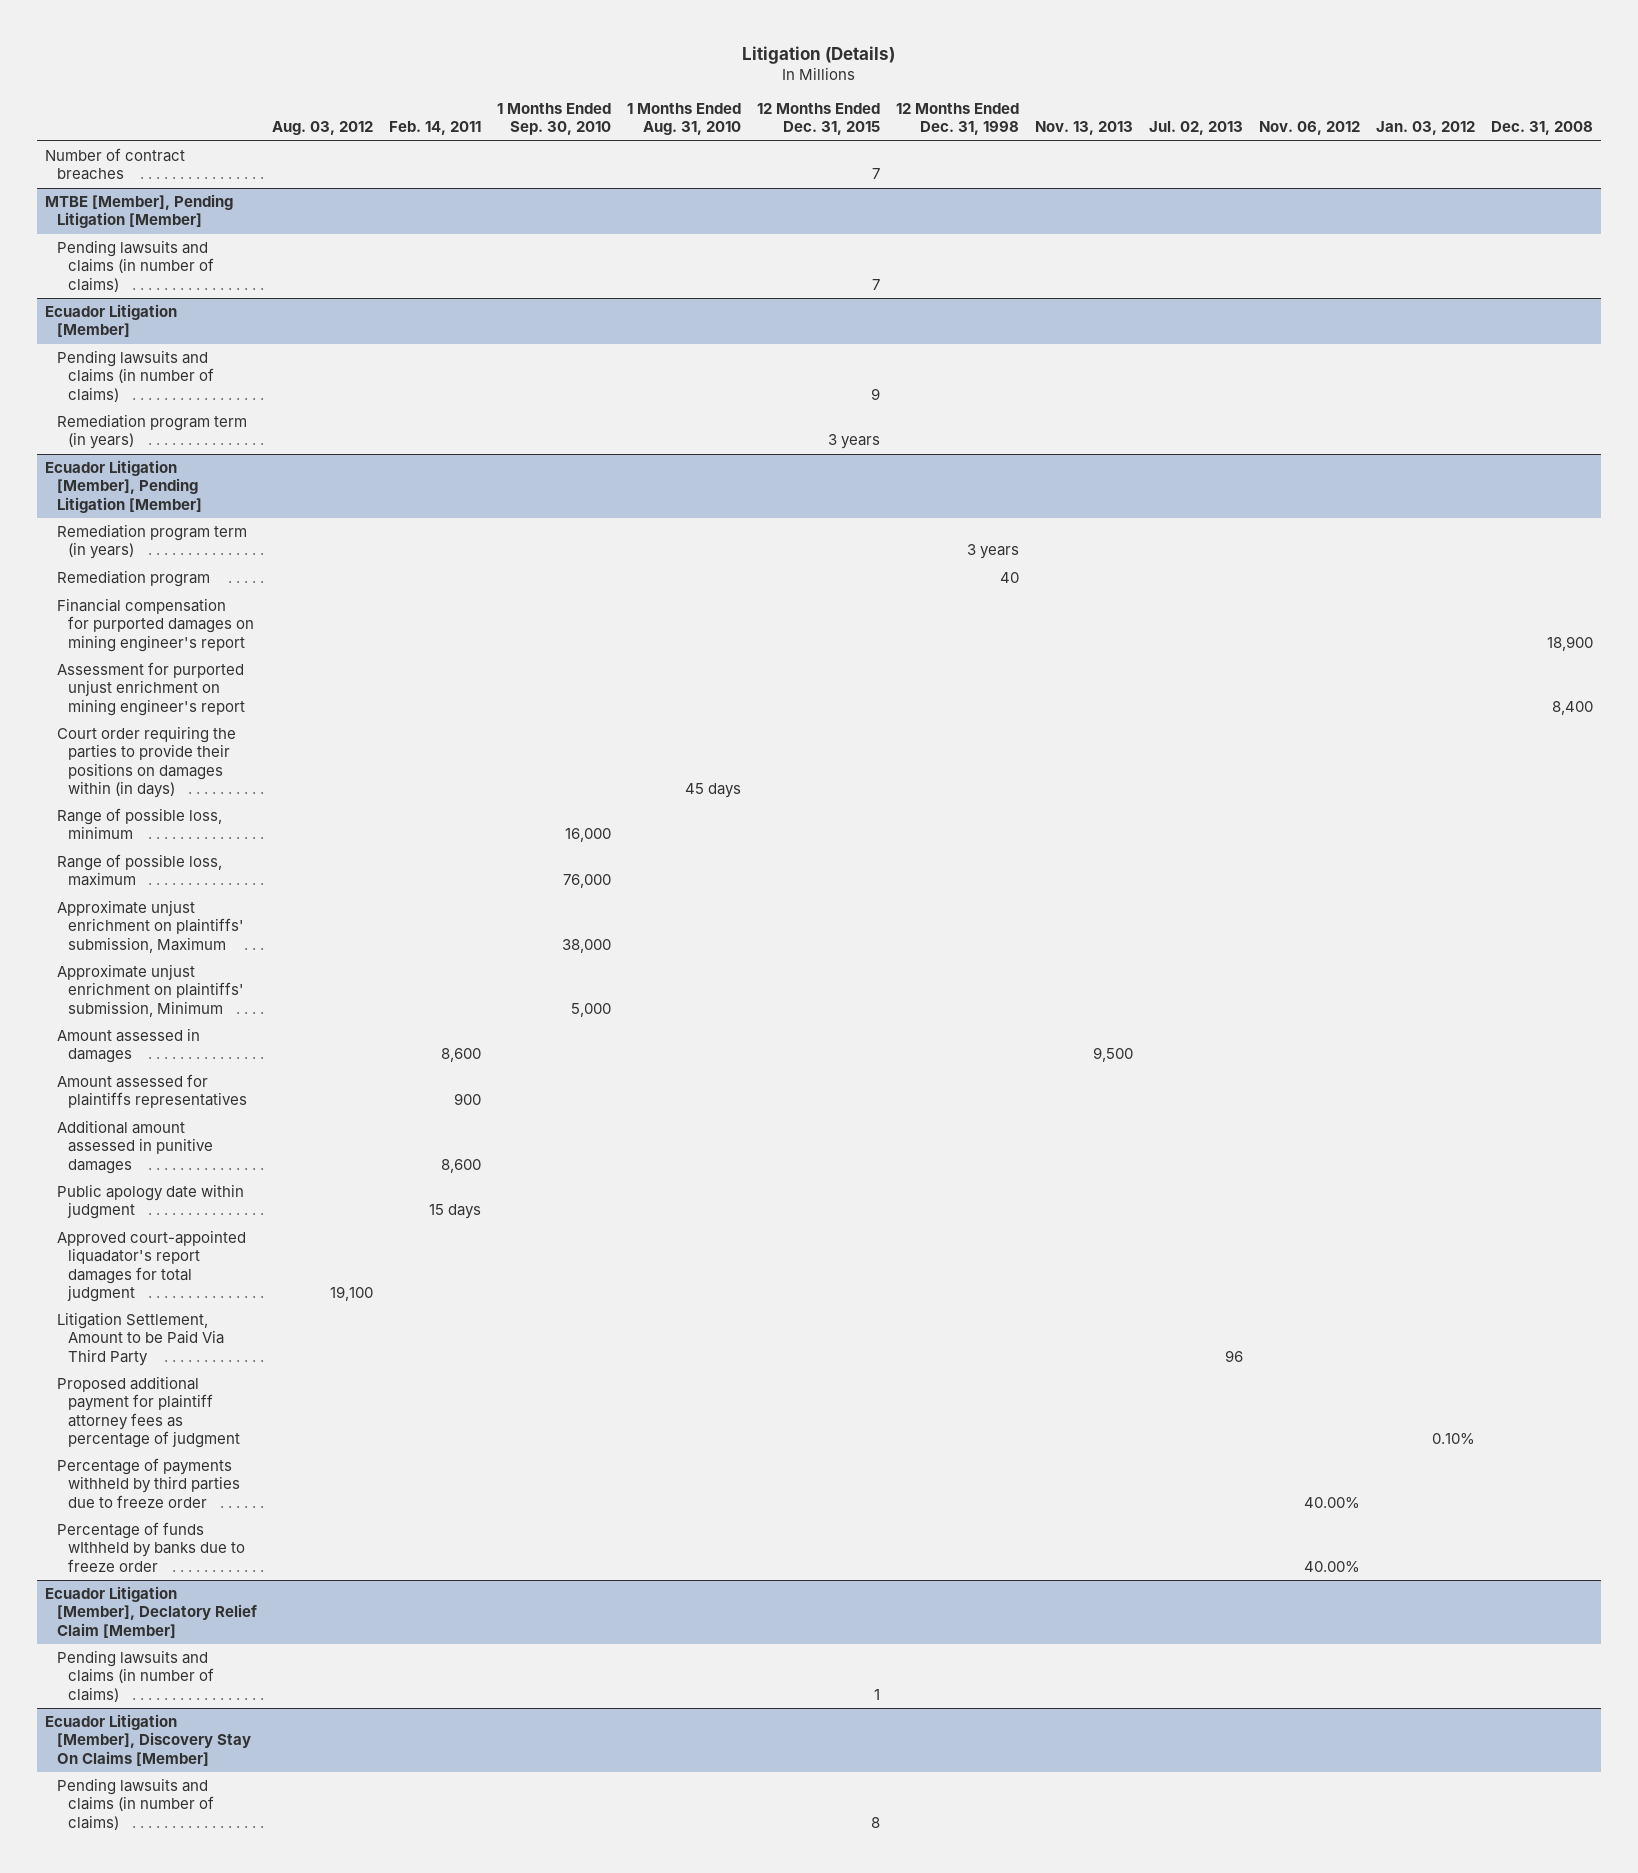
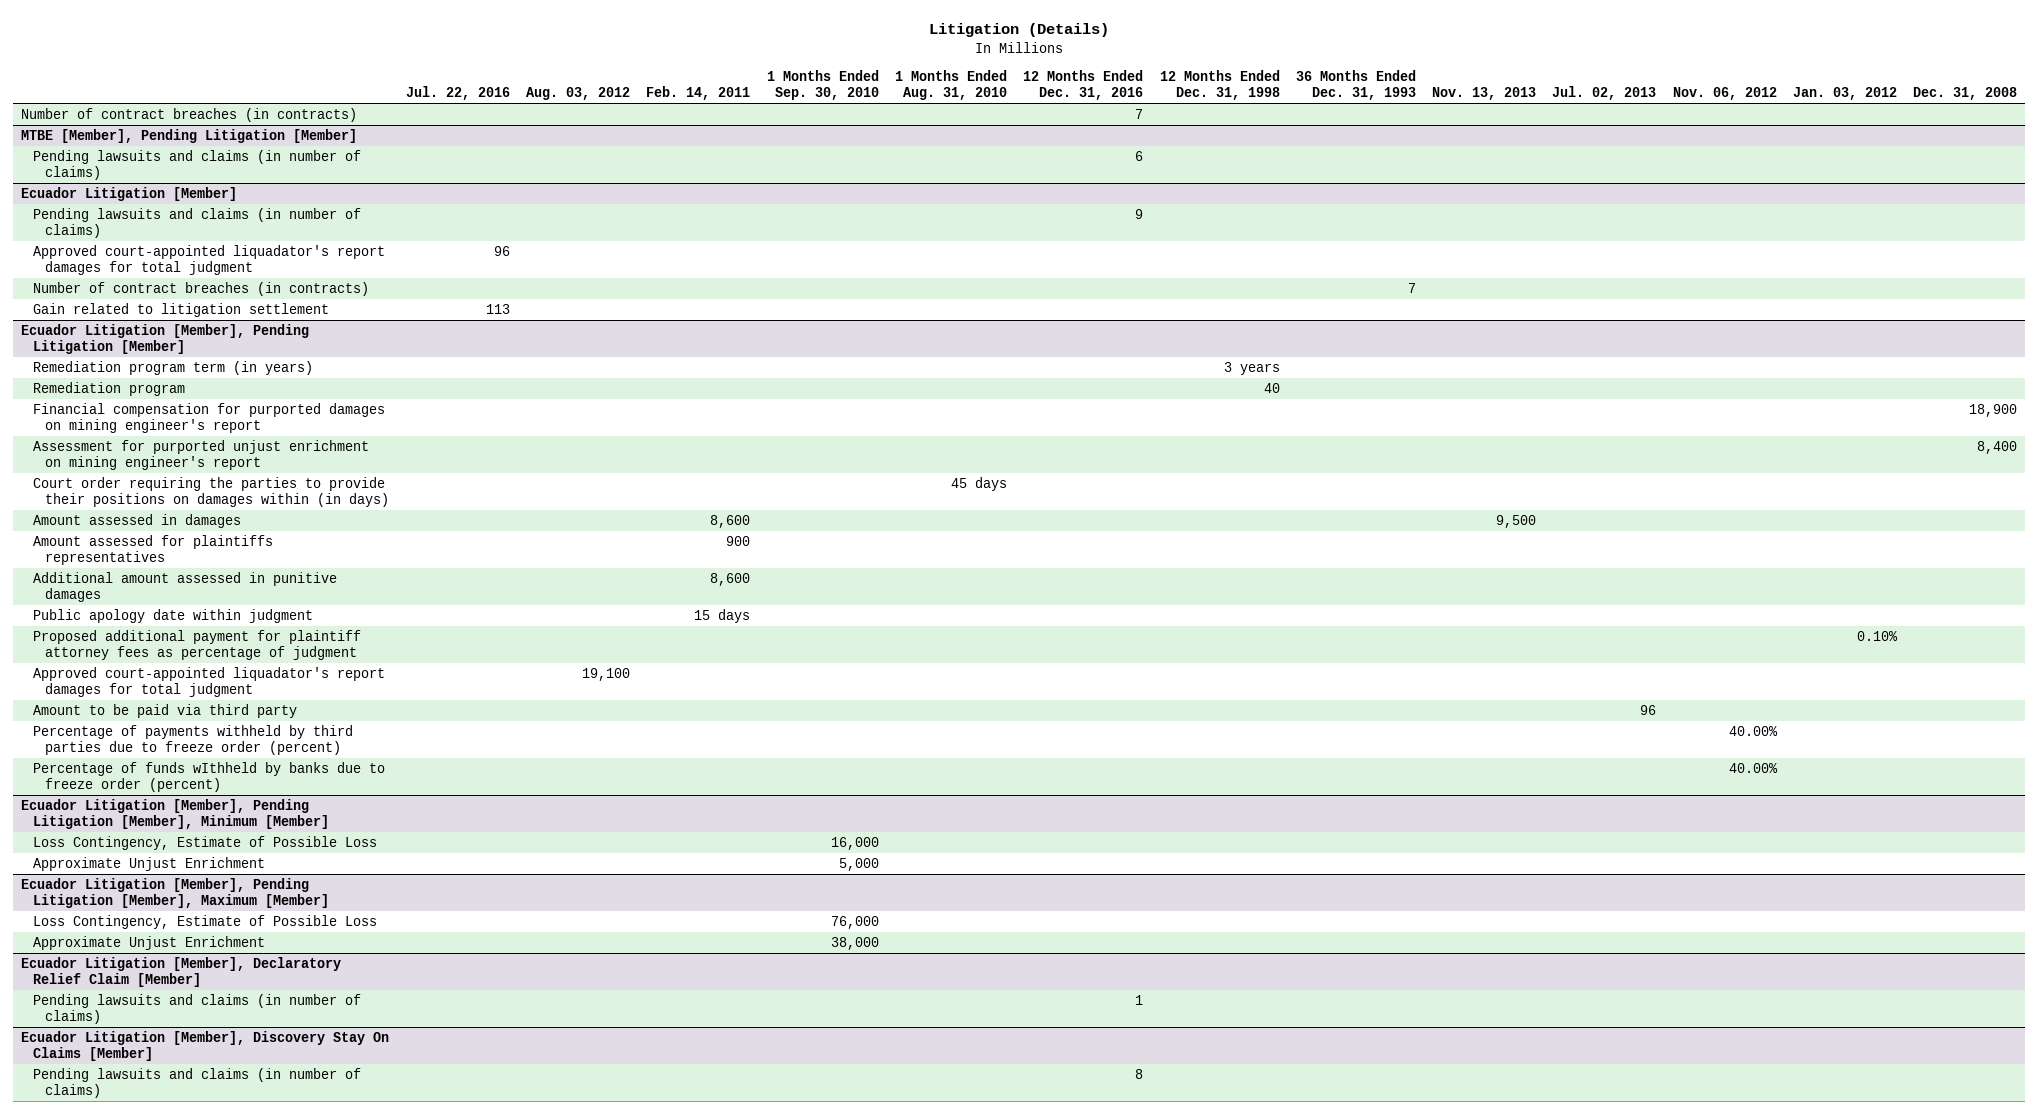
[757,103,881,136] 12 Months Ended Dec. 31, 2015 -> none
none -> [405,86,510,101] Jul. 22, 2016
none -> [1023,70,1144,101] 12 Months Ended Dec. 31, 2016
none -> [1295,70,1416,101] 36 Months Ended Dec. 31, 1993
[45,148,186,181] Number of contract breaches -> [21,107,358,122] Number of contract breaches (in contracts)
[56,414,247,450] Remediation program term (in years) -> none
none -> [33,244,386,275] Approved court-appointed liquadator's report damages for total judgment
none -> [33,281,370,296] Number of contract breaches (in contracts)
none -> [33,302,330,317] Gain related to litigation settlement
[56,808,222,840] Range of possible loss, minimum -> none
[56,854,222,887] Range of possible loss, maximum -> none
[56,900,244,953] Approximate unjust enrichment on plaintiffs' submission, Maximum -> none
[56,964,244,1017] Approximate unjust enrichment on plaintiffs' submission, Minimum -> none
[56,1312,224,1366] Litigation Settlement, Amount to be Paid Via Third Party -> none
[56,1230,246,1302] Approved court-appointed liquadator's report damages for total judgment -> [33,666,386,697] Approved court-appointed liquadator's report damages for total judgment
none -> [33,703,298,718] Amount to be paid via third party
[56,1458,240,1508] Percentage of payments withheld by third parties due to freeze order -> [33,724,354,755] Percentage of payments withheld by third parties due to freeze order (percent)
[56,1522,245,1572] Percentage of funds wIthheld by banks due to freeze order -> [33,761,386,792] Percentage of funds wIthheld by banks due to freeze order (percent)
none -> [21,798,330,829] Ecuador Litigation [Member], Pending Litigation [Member], Minimum [Member]
none -> [33,835,378,850] Loss Contingency, Estimate of Possible Loss
none -> [33,856,266,871] Approximate Unjust Enrichment
none -> [21,877,330,908] Ecuador Litigation [Member], Pending Litigation [Member], Maximum [Member]
none -> [33,914,378,929] Loss Contingency, Estimate of Possible Loss
none -> [33,935,266,950] Approximate Unjust Enrichment
[45,1586,257,1638] Ecuador Litigation [Member], Declatory Relief Claim [Member] -> [21,956,342,987] Ecuador Litigation [Member], Declaratory Relief Claim [Member]

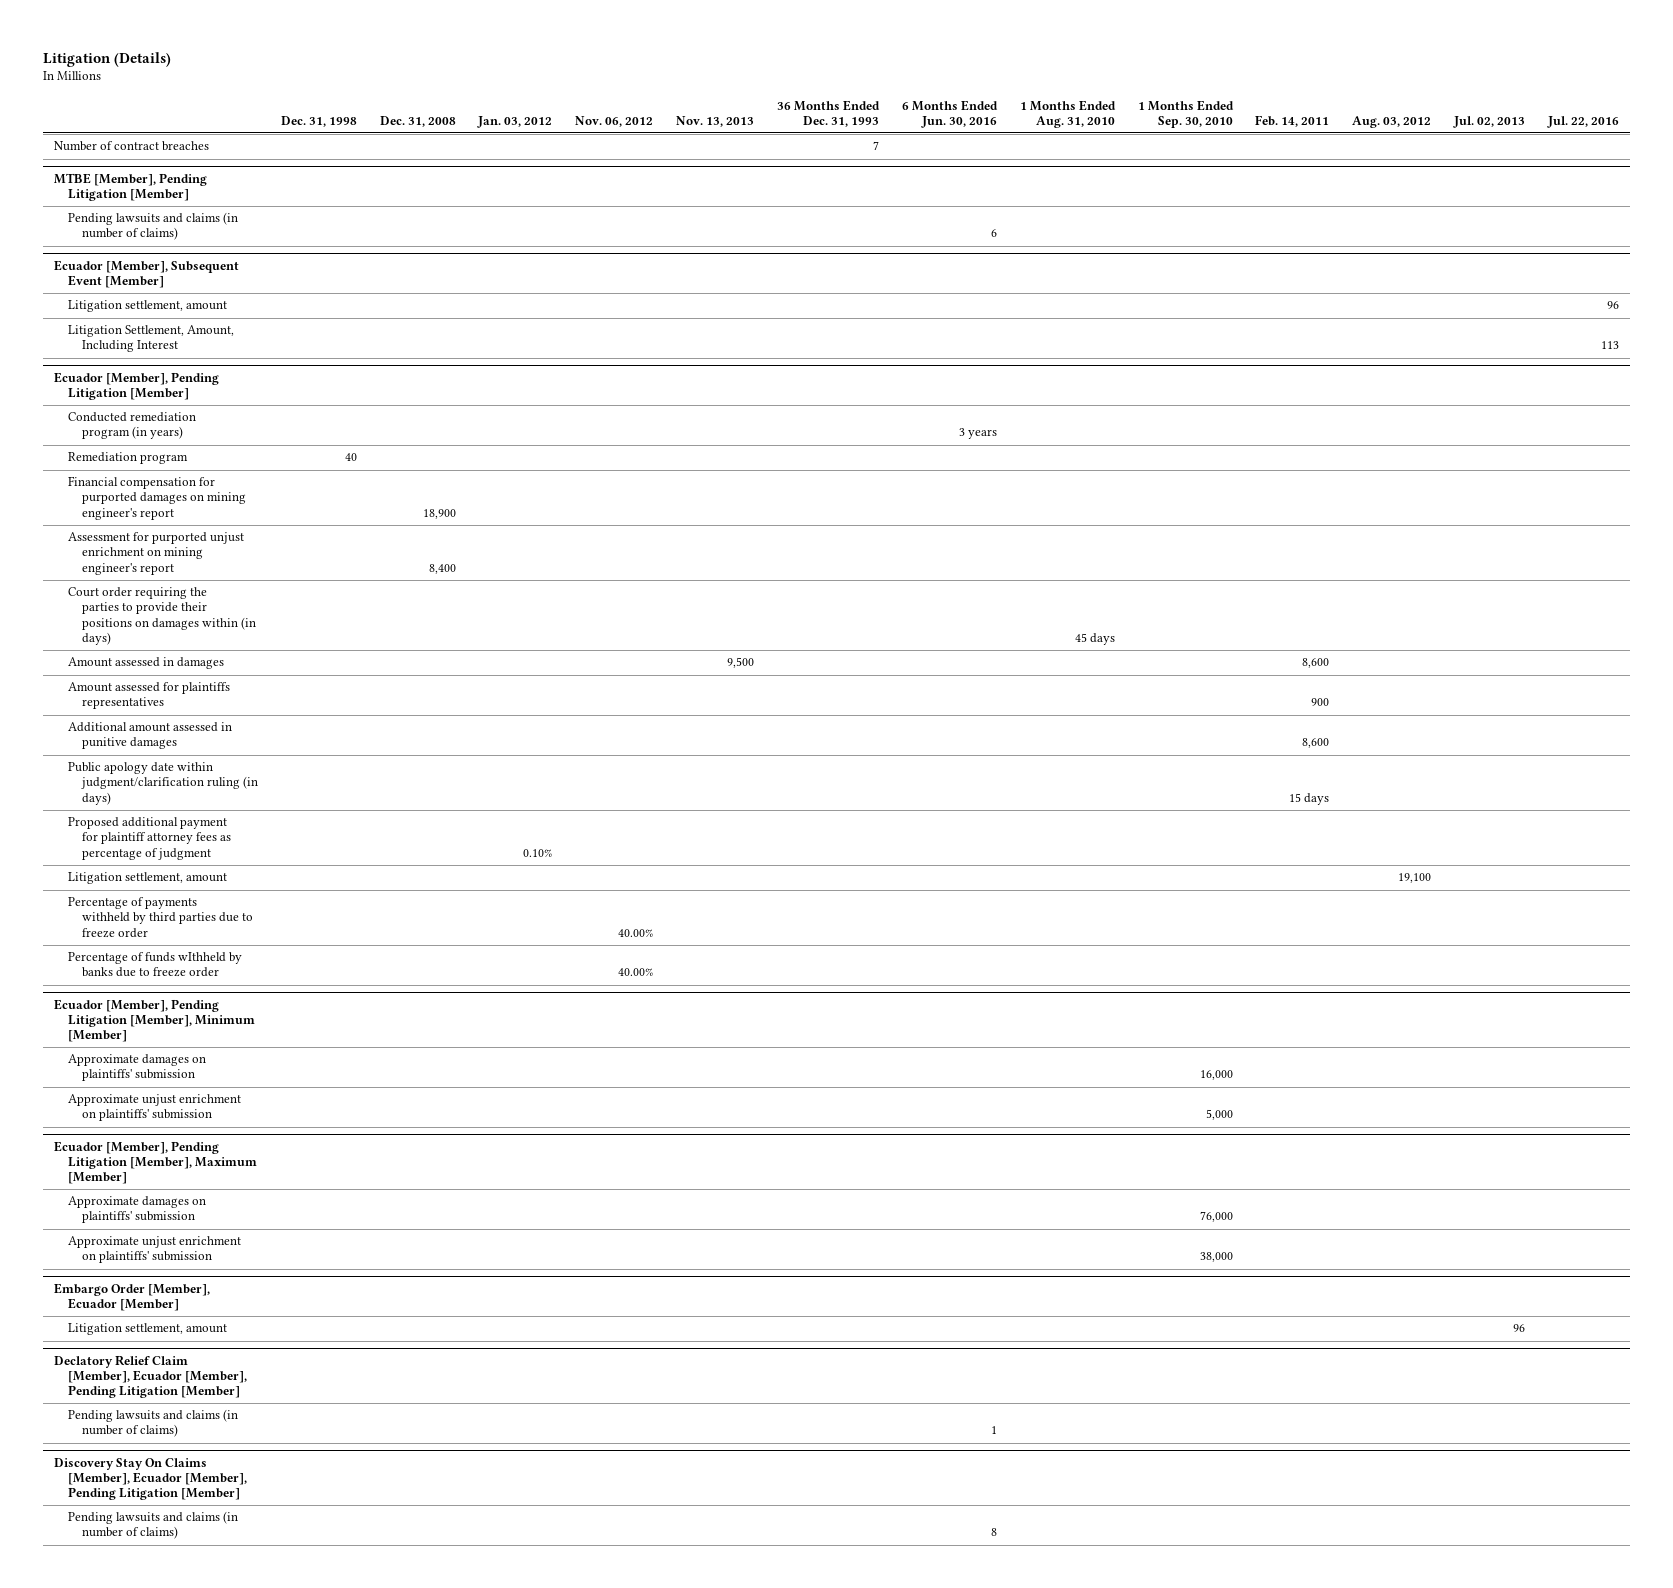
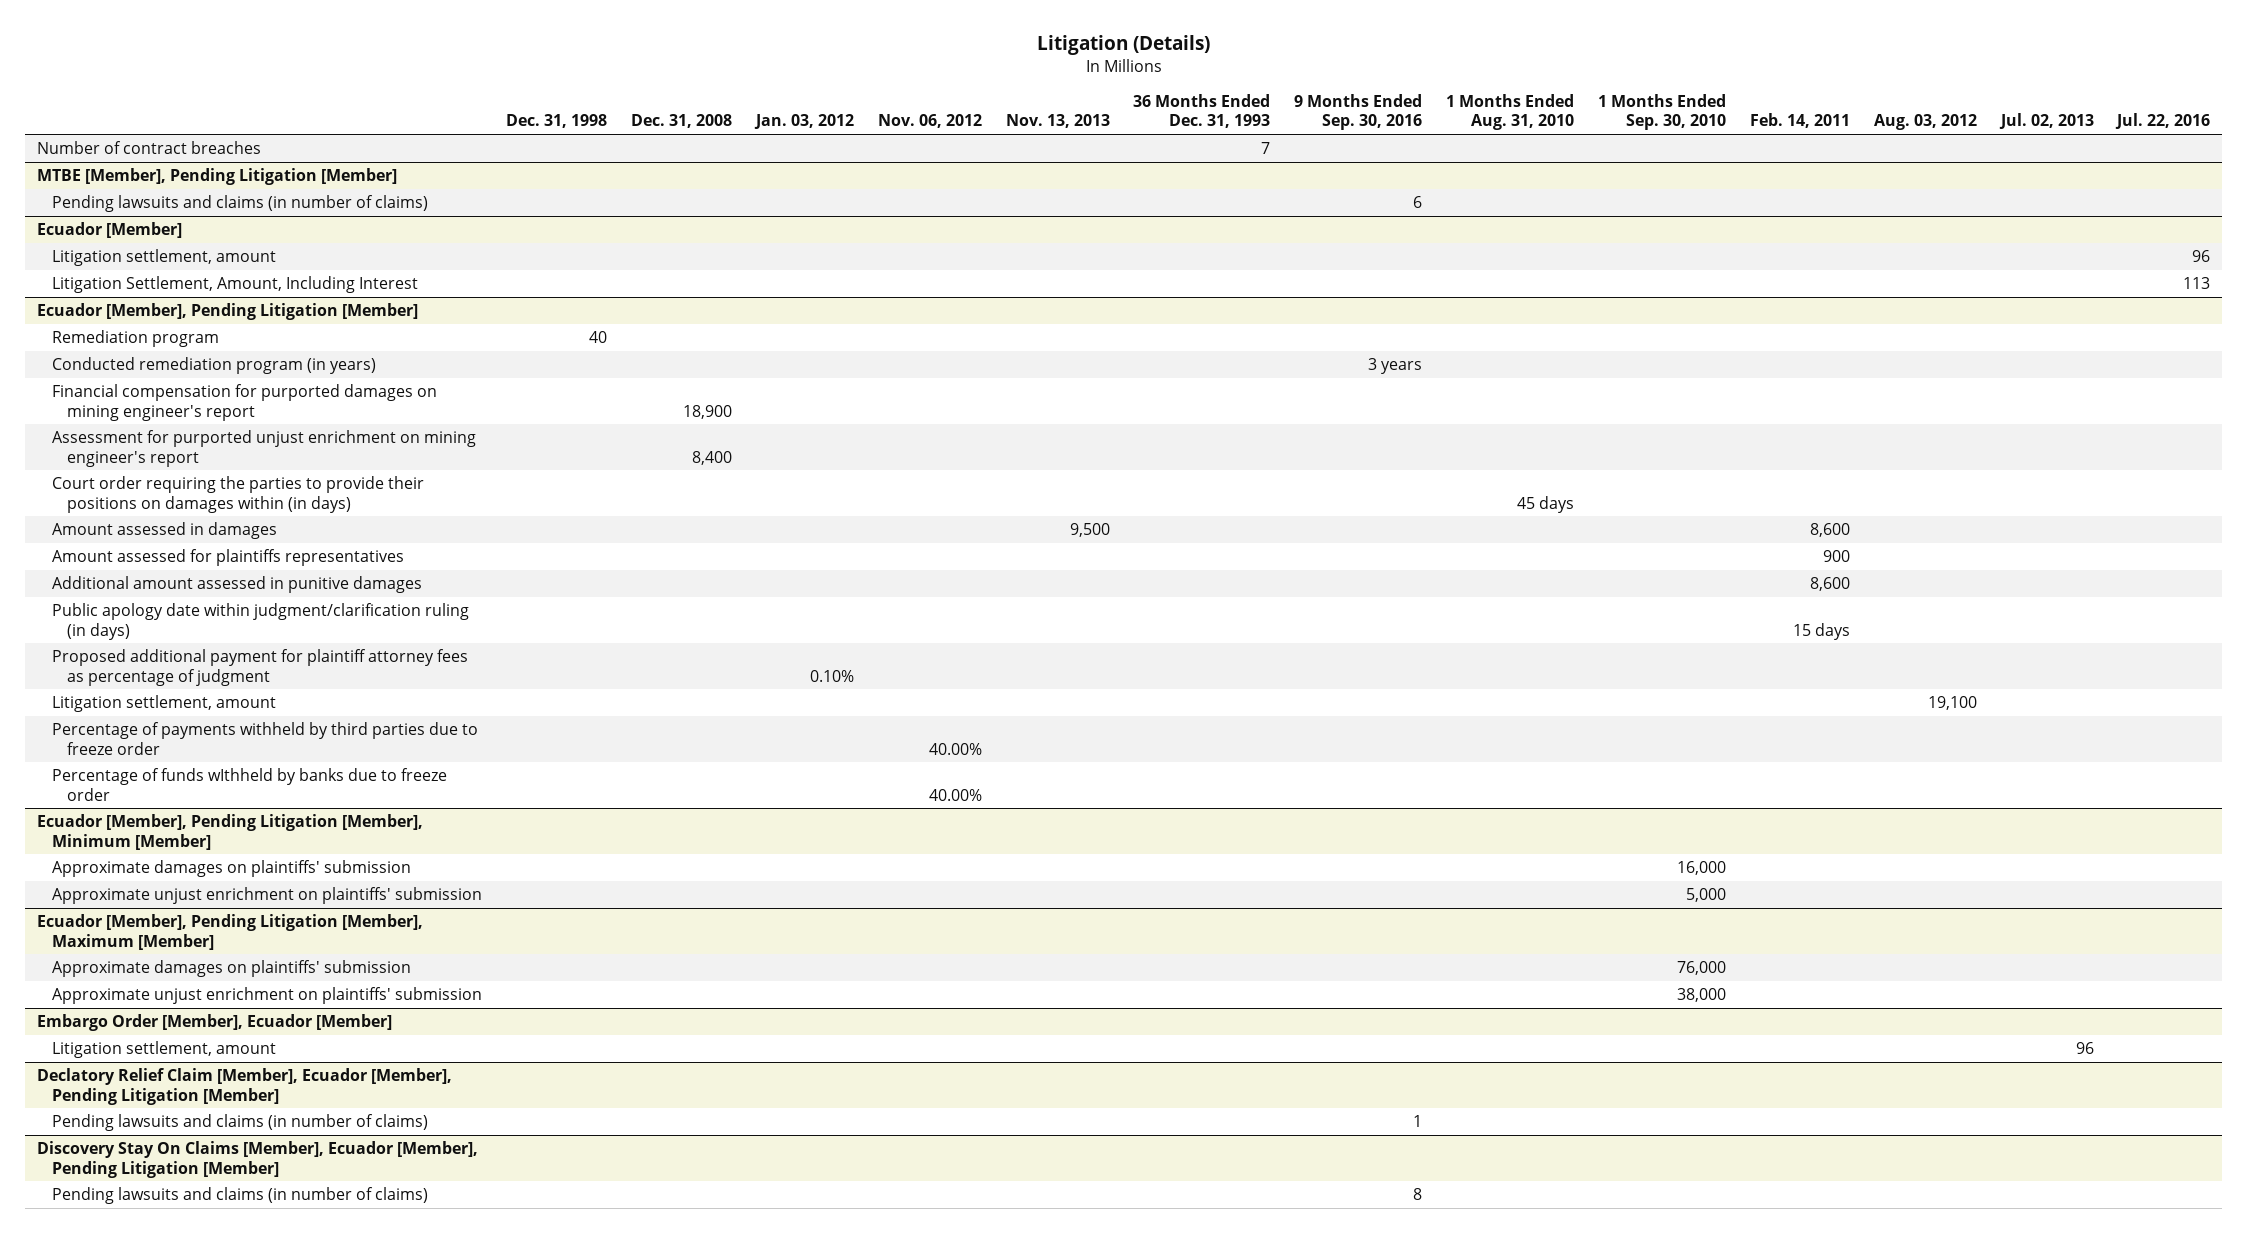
[901,99,998,128] 6 Months Ended Jun. 30, 2016 -> none
none -> [1294,93,1423,131] 9 Months Ended Sep. 30, 2016
[54,259,240,289] Ecuador [Member], Subsequent Event [Member] -> [37,222,183,239] Ecuador [Member]
[68,412,197,440] Conducted remediation program (in years) -> [52,357,377,375] Conducted remediation program (in years)

